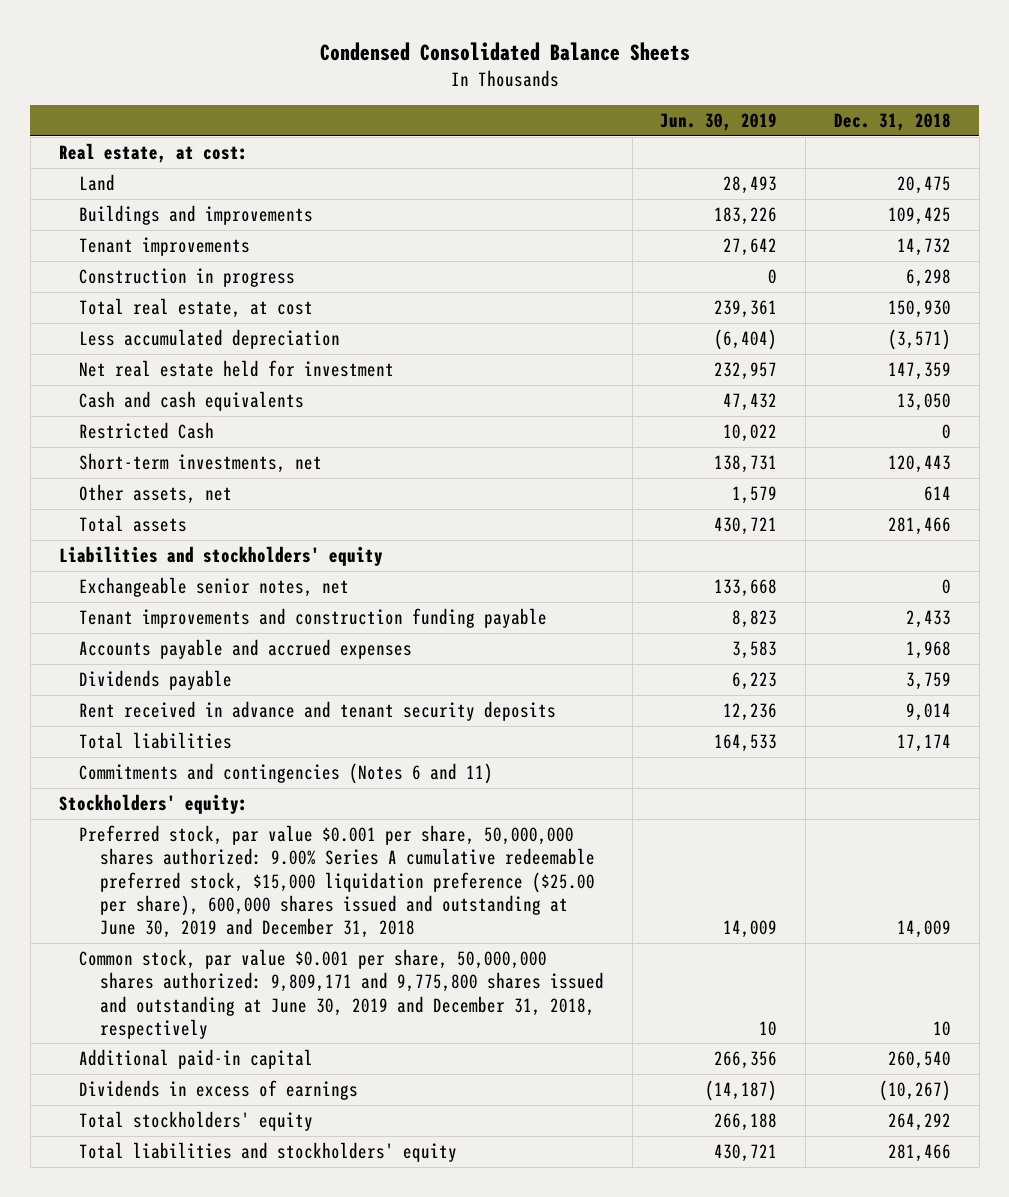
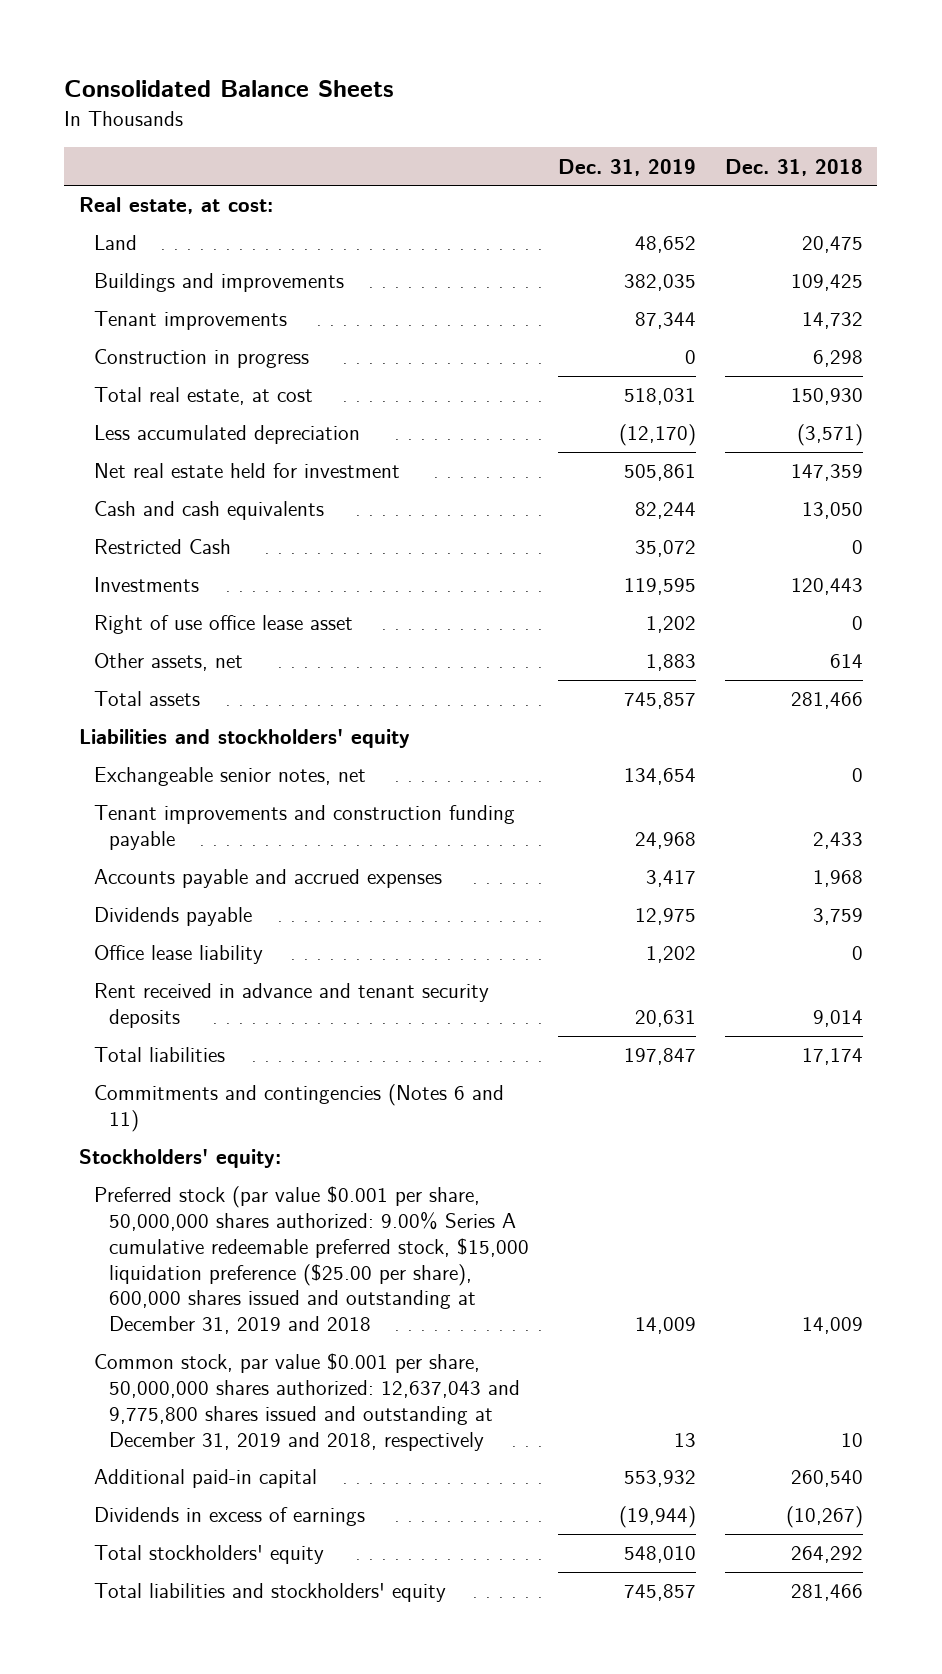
[319,42,690,62] Condensed Consolidated Balance Sheets -> [64,80,395,98] Consolidated Balance Sheets
[660,113,778,132] Jun. 30, 2019 -> none
none -> [557,158,696,176] Dec. 31, 2019
[79,453,323,474] Short-term investments, net -> [93,577,199,593] Investments
none -> [93,615,353,635] Right of use office lease asset
none -> [93,945,263,965] Office lease liability
[79,825,596,939] Preferred stock, par value $0.001 per share, 50,000,000 shares authorized: 9.00% Series A cumulative redeemable preferred stock, $15,000 liquidation preference ($25.00 per share), 600,000 shares issued and outstanding at June 30, 2019 and December 31, 2018 -> [93,1186,529,1335] Preferred stock (par value $0.001 per share, 50,000,000 shares authorized: 9.00% Series A cumulative redeemable preferred stock, $15,000 liquidation preference ($25.00 per share), 600,000 shares issued and outstanding at December 31, 2019 and 2018
[79,949,605,1039] Common stock, par value $0.001 per share, 50,000,000 shares authorized: 9,809,171 and 9,775,800 shares issued and outstanding at June 30, 2019 and December 31, 2018, respectively -> [93,1353,520,1451] Common stock, par value $0.001 per share, 50,000,000 shares authorized: 12,637,043 and 9,775,800 shares issued and outstanding at December 31, 2019 and 2018, respectively

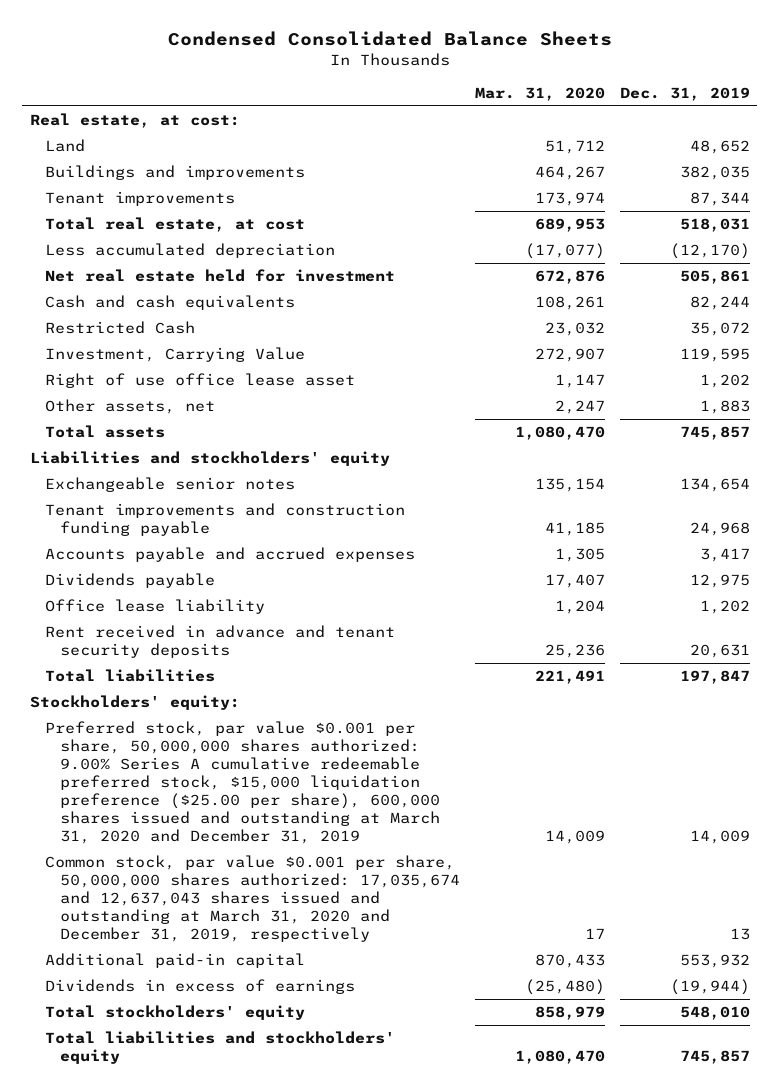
[64,80,395,98] Consolidated Balance Sheets -> [167,30,612,46] Condensed Consolidated Balance Sheets
[724,158,863,176] Dec. 31, 2018 -> none
none -> [474,86,605,101] Mar. 31, 2020
[93,349,309,369] Construction in progress -> none
[93,577,199,593] Investments -> [44,347,305,363] Investment, Carrying Value
[93,767,366,787] Exchangeable senior notes, net -> [44,477,295,493] Exchangeable senior notes
[93,1084,504,1133] Commitments and contingencies (Notes 6 and 11) -> none
[93,1186,529,1335] Preferred stock (par value $0.001 per share, 50,000,000 shares authorized: 9.00% Series A cumulative redeemable preferred stock, $15,000 liquidation preference ($25.00 per share), 600,000 shares issued and outstanding at December 31, 2019 and 2018 -> [44,721,440,844] Preferred stock, par value $0.001 per share, 50,000,000 shares authorized: 9.00% Series A cumulative redeemable preferred stock, $15,000 liquidation preference ($25.00 per share), 600,000 shares issued and outstanding at March 31, 2020 and December 31, 2019
[93,1353,520,1451] Common stock, par value $0.001 per share, 50,000,000 shares authorized: 12,637,043 and 9,775,800 shares issued and outstanding at December 31, 2019 and 2018, respectively -> [44,855,460,942] Common stock, par value $0.001 per share, 50,000,000 shares authorized: 17,035,674 and 12,637,043 shares issued and outstanding at March 31, 2020 and December 31, 2019, respectively

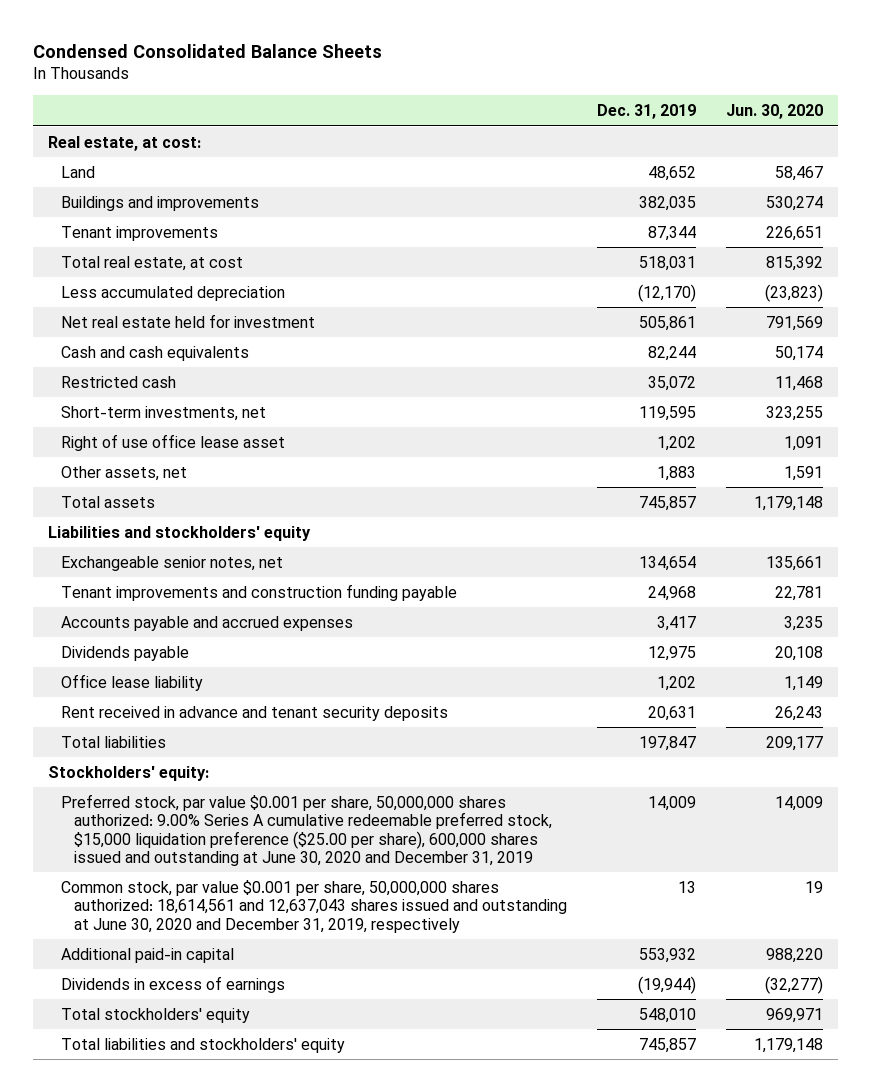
[474,86,605,101] Mar. 31, 2020 -> none
none -> [725,104,823,120] Jun. 30, 2020
[44,321,195,335] Restricted Cash -> [61,375,177,388] Restricted cash
[44,347,305,363] Investment, Carrying Value -> [61,405,267,421] Short-term investments, net
[44,477,295,493] Exchangeable senior notes -> [61,555,284,571] Exchangeable senior notes, net
[44,721,440,844] Preferred stock, par value $0.001 per share, 50,000,000 shares authorized: 9.00% Series A cumulative redeemable preferred stock, $15,000 liquidation preference ($25.00 per share), 600,000 shares issued and outstanding at March 31, 2020 and December 31, 2019 -> [61,793,553,866] Preferred stock, par value $0.001 per share, 50,000,000 shares authorized: 9.00% Series A cumulative redeemable preferred stock, $15,000 liquidation preference ($25.00 per share), 600,000 shares issued and outstanding at June 30, 2020 and December 31, 2019
[44,855,460,942] Common stock, par value $0.001 per share, 50,000,000 shares authorized: 17,035,674 and 12,637,043 shares issued and outstanding at March 31, 2020 and December 31, 2019, respectively -> [61,879,568,933] Common stock, par value $0.001 per share, 50,000,000 shares authorized: 18,614,561 and 12,637,043 shares issued and outstanding at June 30, 2020 and December 31, 2019, respectively

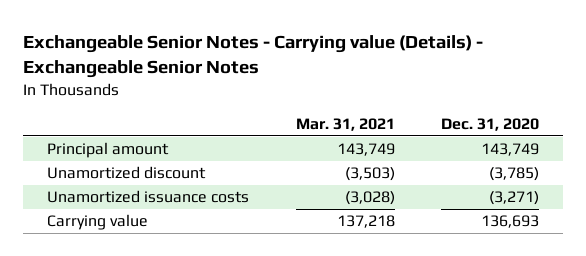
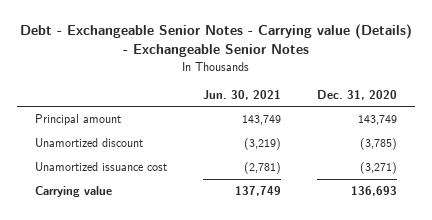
[23,35,484,79] Exchangeable Senior Notes - Carrying value (Details) - Exchangeable Senior Notes -> [19,24,412,58] Debt - Exchangeable Senior Notes - Carrying value (Details) - Exchangeable Senior Notes
[295,118,395,132] Mar. 31, 2021 -> none
none -> [202,89,281,100] Jun. 30, 2021
[46,190,249,204] Unamortized issuance costs -> [34,162,167,172] Unamortized issuance cost

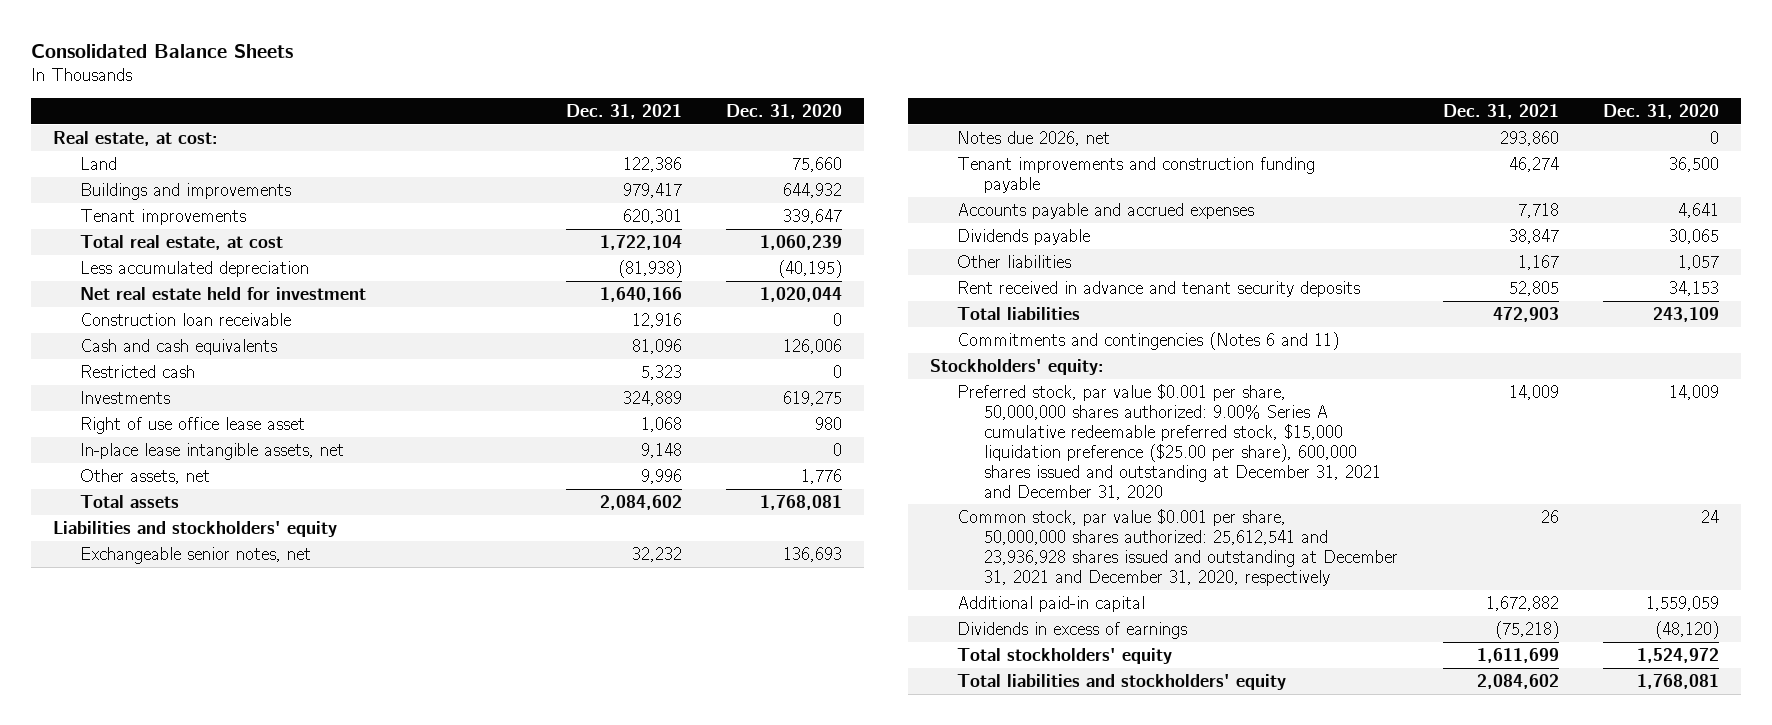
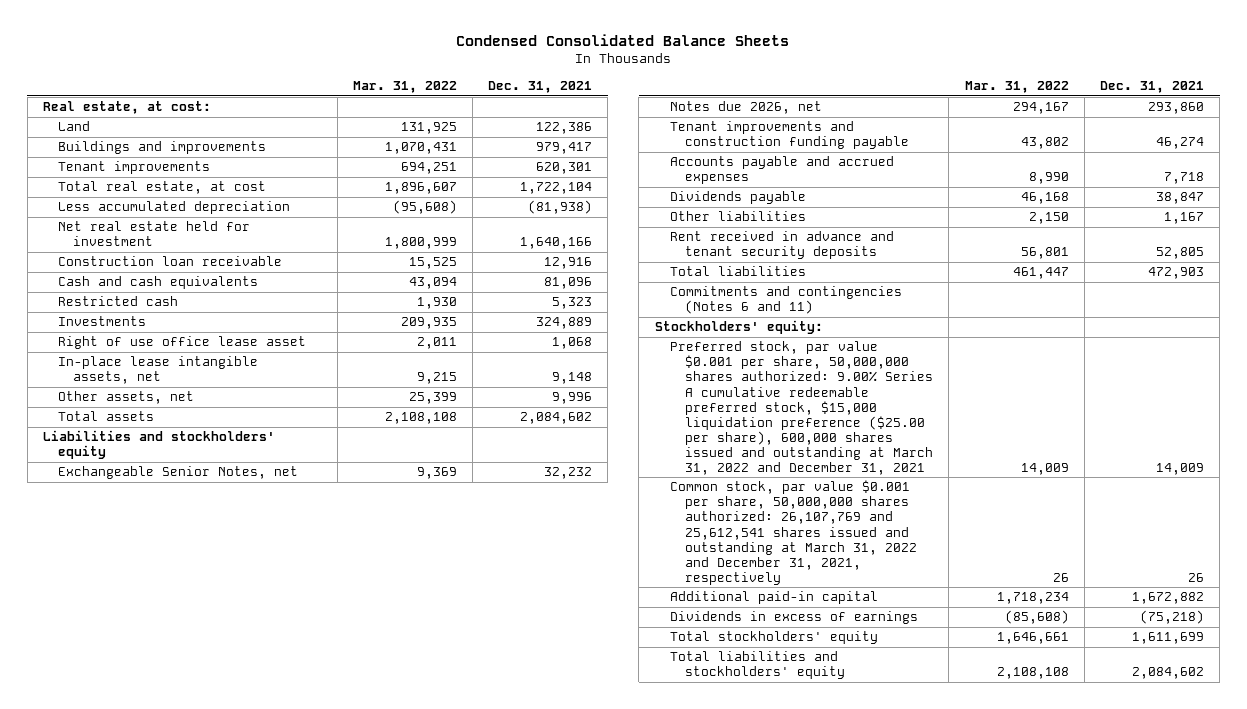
[30,43,293,58] Consolidated Balance Sheets -> [456,34,790,47] Condensed Consolidated Balance Sheets
[726,103,843,119] Dec. 31, 2020 -> none
none -> [352,80,457,93] Mar. 31, 2022
[80,546,312,564] Exchangeable senior notes, net -> [58,466,299,480] Exchangeable Senior Notes, net
[957,383,1382,500] Preferred stock, par value $0.001 per share, 50,000,000 shares authorized: 9.00% Series A cumulative redeemable preferred stock, $15,000 liquidation preference ($25.00 per share), 600,000 shares issued and outstanding at December 31, 2021 and December 31, 2020 -> [669,341,934,475] Preferred stock, par value $0.001 per share, 50,000,000 shares authorized: 9.00% Series A cumulative redeemable preferred stock, $15,000 liquidation preference ($25.00 per share), 600,000 shares issued and outstanding at March 31, 2022 and December 31, 2021
[957,508,1399,586] Common stock, par value $0.001 per share, 50,000,000 shares authorized: 25,612,541 and 23,936,928 shares issued and outstanding at December 31, 2021 and December 31, 2020, respectively -> [669,480,918,585] Common stock, par value $0.001 per share, 50,000,000 shares authorized: 26,107,769 and 25,612,541 shares issued and outstanding at March 31, 2022 and December 31, 2021, respectively

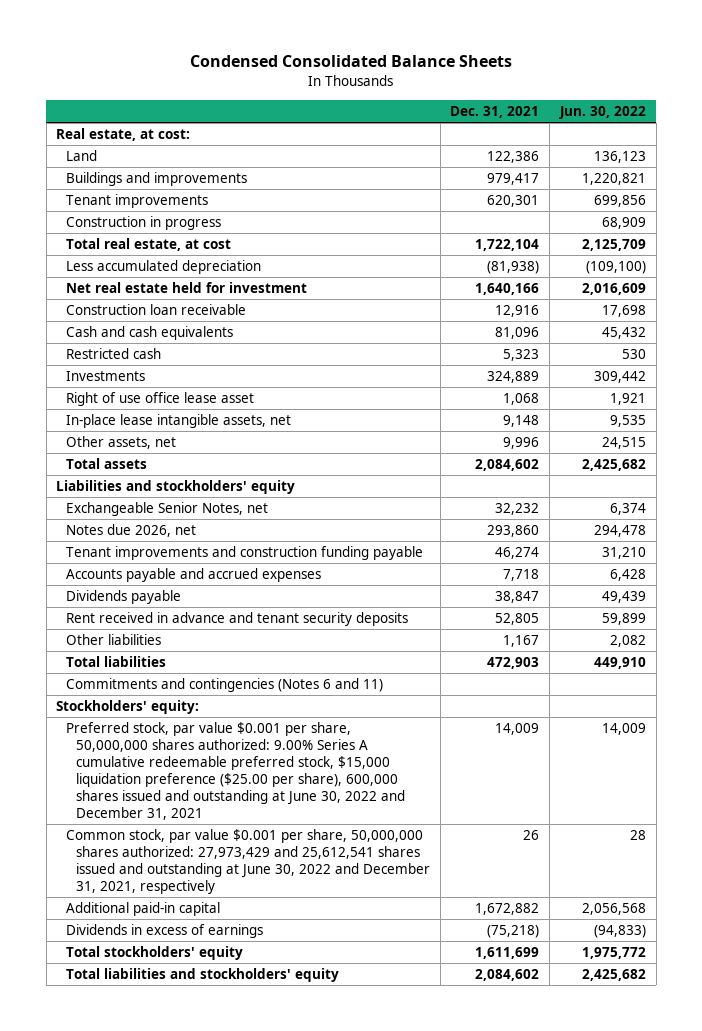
[352,80,457,93] Mar. 31, 2022 -> none
none -> [558,105,646,119] Jun. 30, 2022
none -> [66,216,222,231] Construction in progress
[669,211,806,222] Other liabilities -> [66,634,162,646] Other liabilities
[669,341,934,475] Preferred stock, par value $0.001 per share, 50,000,000 shares authorized: 9.00% Series A cumulative redeemable preferred stock, $15,000 liquidation preference ($25.00 per share), 600,000 shares issued and outstanding at March 31, 2022 and December 31, 2021 -> [66,722,405,820] Preferred stock, par value $0.001 per share, 50,000,000 shares authorized: 9.00% Series A cumulative redeemable preferred stock, $15,000 liquidation preference ($25.00 per share), 600,000 shares issued and outstanding at June 30, 2022 and December 31, 2021
[669,480,918,585] Common stock, par value $0.001 per share, 50,000,000 shares authorized: 26,107,769 and 25,612,541 shares issued and outstanding at March 31, 2022 and December 31, 2021, respectively -> [66,829,430,895] Common stock, par value $0.001 per share, 50,000,000 shares authorized: 27,973,429 and 25,612,541 shares issued and outstanding at June 30, 2022 and December 31, 2021, respectively

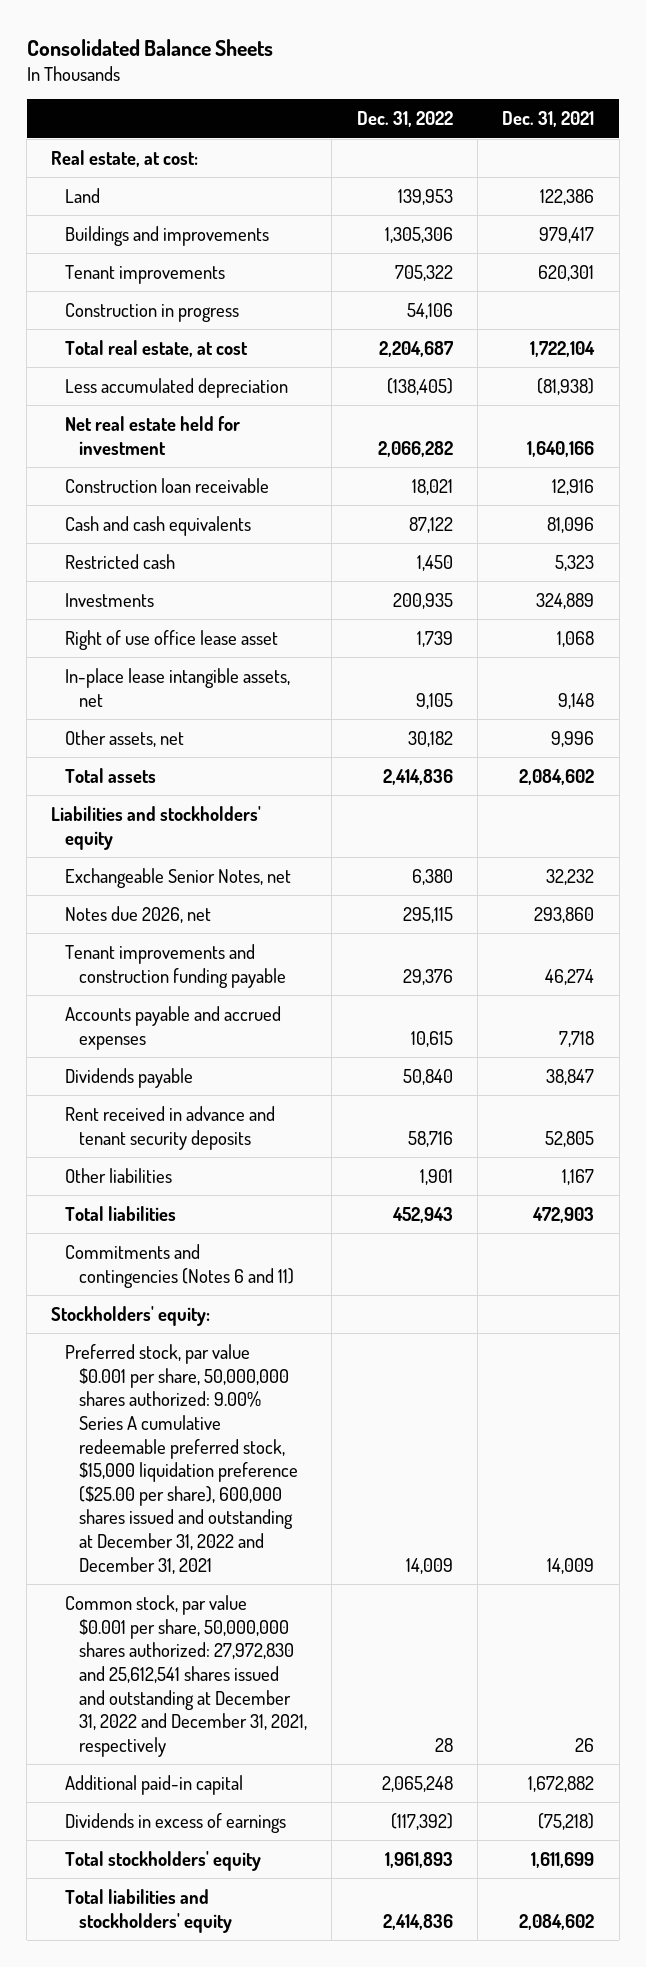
[190,55,513,68] Condensed Consolidated Balance Sheets -> [26,38,273,56] Consolidated Balance Sheets
[558,105,646,119] Jun. 30, 2022 -> none
none -> [356,111,453,128] Dec. 31, 2022
[66,722,405,820] Preferred stock, par value $0.001 per share, 50,000,000 shares authorized: 9.00% Series A cumulative redeemable preferred stock, $15,000 liquidation preference ($25.00 per share), 600,000 shares issued and outstanding at June 30, 2022 and December 31, 2021 -> [65,1344,298,1574] Preferred stock, par value $0.001 per share, 50,000,000 shares authorized: 9.00% Series A cumulative redeemable preferred stock, $15,000 liquidation preference ($25.00 per share), 600,000 shares issued and outstanding at December 31, 2022 and December 31, 2021
[66,829,430,895] Common stock, par value $0.001 per share, 50,000,000 shares authorized: 27,973,429 and 25,612,541 shares issued and outstanding at June 30, 2022 and December 31, 2021, respectively -> [65,1595,307,1757] Common stock, par value $0.001 per share, 50,000,000 shares authorized: 27,972,830 and 25,612,541 shares issued and outstanding at December 31, 2022 and December 31, 2021, respectively

